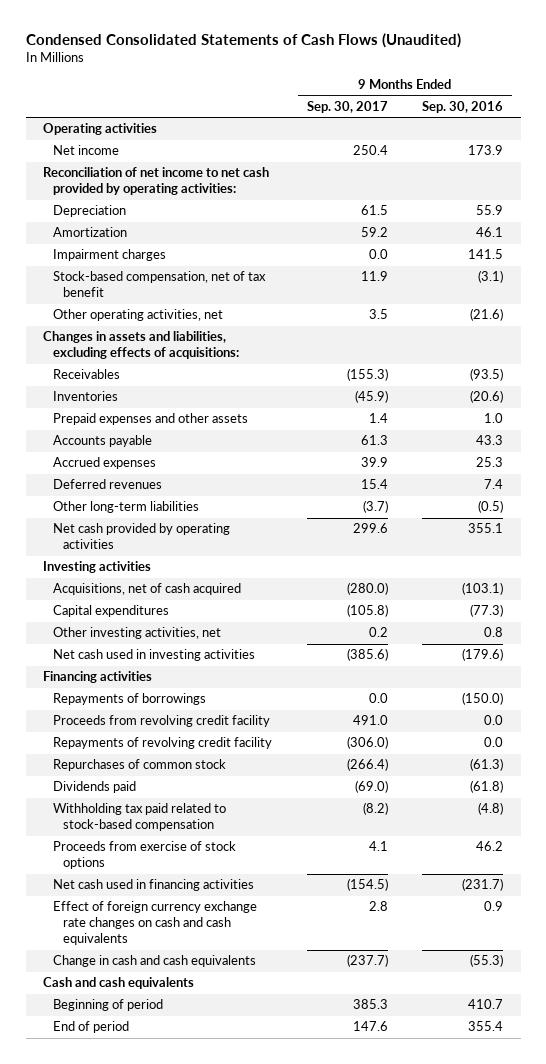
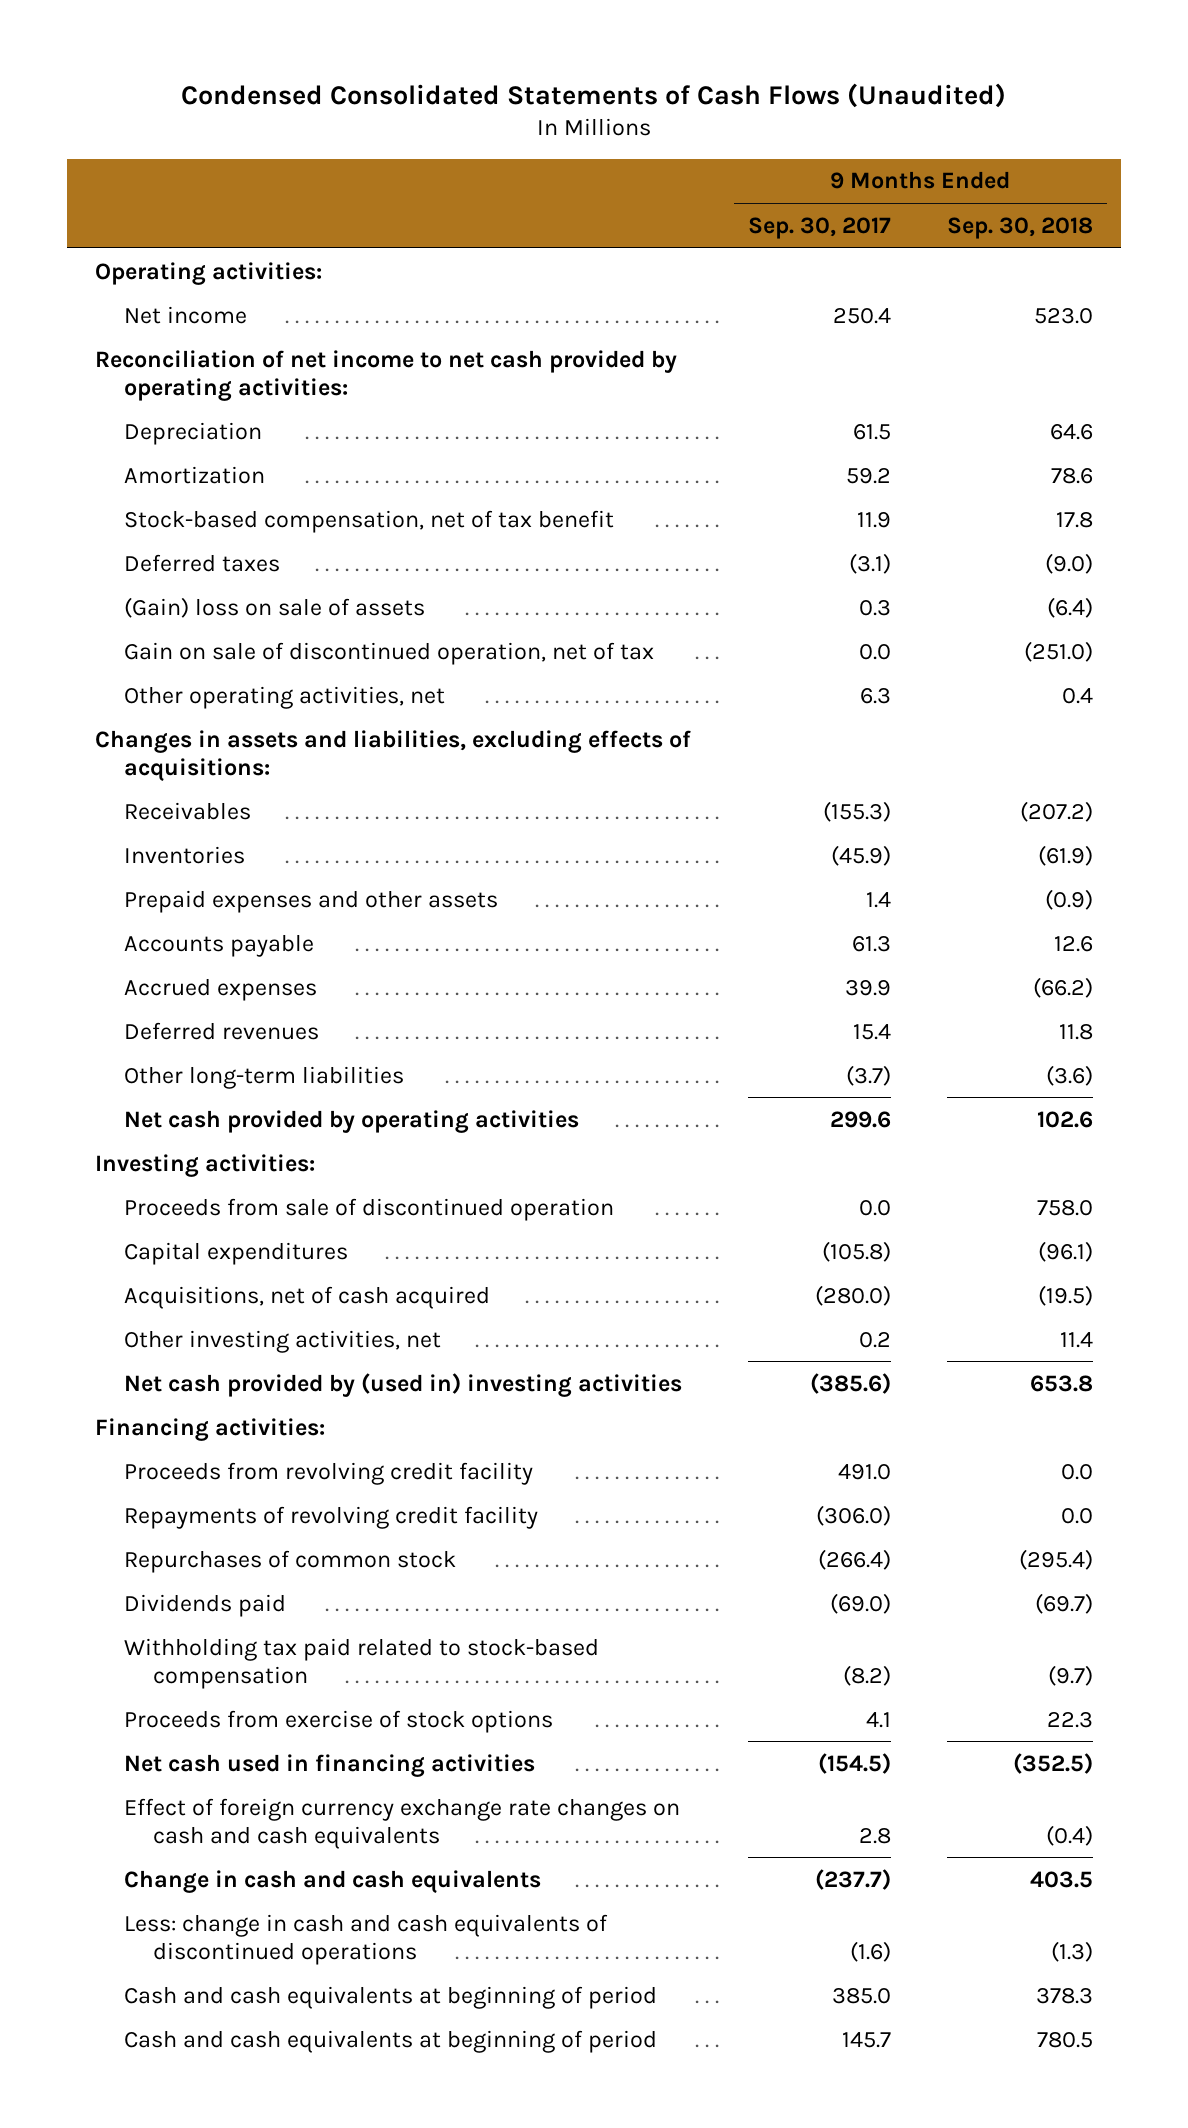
[422,100,504,113] Sep. 30, 2016 -> none
none -> [947,216,1094,239] Sep. 30, 2018
[42,123,157,136] Operating activities -> [95,261,323,285] Operating activities:
[52,249,166,262] Impairment charges -> none
none -> [124,553,281,572] Deferred taxes
none -> [124,596,426,618] (Gain) loss on sale of assets
none -> [124,641,655,665] Gain on sale of discontinued operation, net of tax
[368,309,388,320] 3.5 -> [859,687,891,704] 6.3
[42,561,151,574] Investing activities -> [95,1153,316,1177] Investing activities:
none -> [124,1197,615,1221] Proceeds from sale of discontinued operation
[52,583,241,596] Acquisitions, net of cash acquired -> [124,1285,491,1309] Acquisitions, net of cash acquired
[52,693,206,706] Repayments of borrowings -> none
[52,649,255,662] Net cash used in investing activities -> [124,1372,683,1397] Net cash provided by (used in) investing activities
[42,671,152,684] Financing activities -> [95,1417,326,1441] Financing activities:
[42,977,194,990] Cash and cash equivalents -> none
[52,999,163,1012] Beginning of period -> none
[52,1021,129,1034] End of period -> none
none -> [124,1913,609,1965] Less: change in cash and cash equivalents of discontinued operations
none -> [124,1985,658,2009] Cash and cash equivalents at beginning of period
none -> [124,2029,658,2053] Cash and cash equivalents at beginning of period

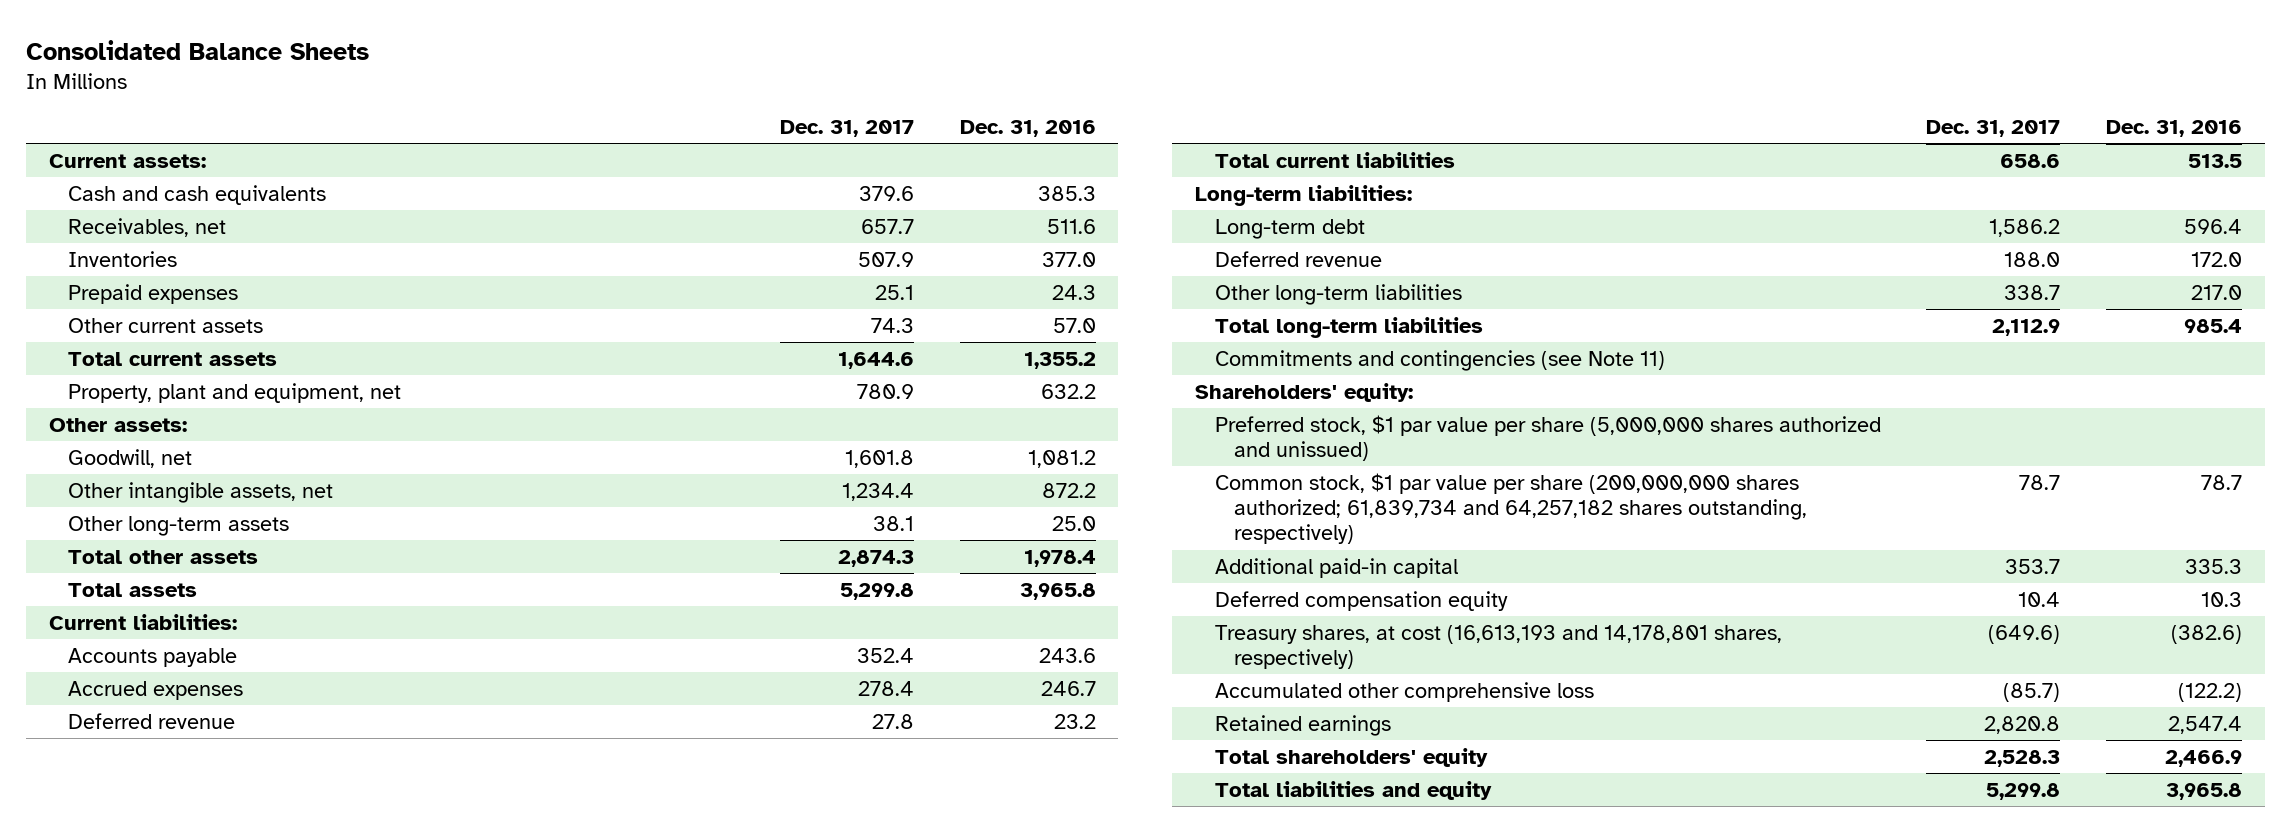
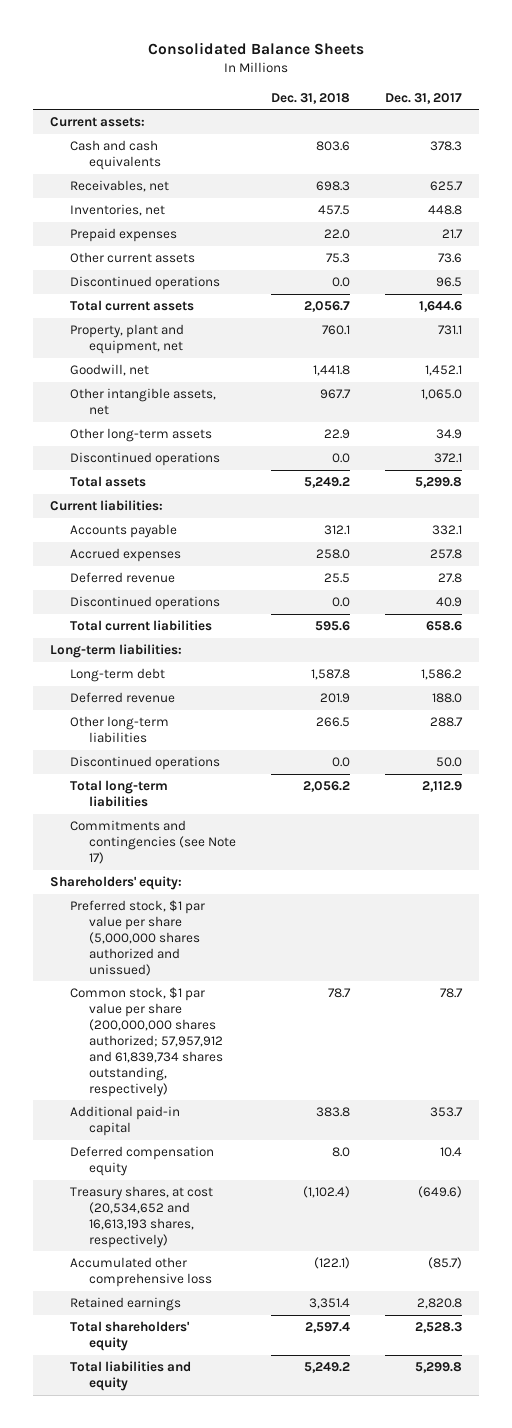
[959,120,1096,138] Dec. 31, 2016 -> none
none -> [270,92,350,104] Dec. 31, 2018
[858,185,914,201] 379.6 -> [429,141,462,152] 378.3
[860,218,914,234] 657.7 -> [429,181,463,192] 625.7
[68,250,178,267] Inventories -> [69,204,165,217] Inventories, net
[857,251,914,267] 507.9 -> [427,205,462,216] 448.8
[874,284,914,300] 25.1 -> [441,229,463,240] 21.7
[870,317,914,333] 74.3 -> [437,253,462,264] 73.6
none -> [69,276,220,291] Discontinued operations
[48,417,187,432] Other assets: -> none
[68,549,259,564] Total other assets -> none
[856,383,914,399] 780.9 -> [437,325,462,336] 731.1
[844,449,914,468] 1,601.8 -> [424,365,462,377] 1,452.1
[841,482,914,501] 1,234.4 -> [420,389,462,401] 1,065.0
[872,515,914,531] 38.1 -> [435,429,462,440] 34.9
none -> [69,452,220,467] Discontinued operations
[856,647,914,663] 352.4 -> [431,525,462,536] 332.1
[857,680,914,696] 278.4 -> [429,549,462,560] 257.8
none -> [69,596,220,611] Discontinued operations
[2004,284,2061,300] 338.7 -> [429,717,463,728] 288.7
none -> [69,756,220,771] Discontinued operations
[1214,349,1665,371] Commitments and contingencies (see Note 11) -> [69,820,236,864] Commitments and contingencies (see Note 17)
[1214,472,1808,545] Common stock, $1 par value per share (200,000,000 shares authorized; 61,839,734 and 64,257,182 shares outstanding, respectively) -> [69,987,223,1097] Common stock, $1 par value per share (200,000,000 shares authorized; 57,957,912 and 61,839,734 shares outstanding, respectively)
[1214,624,1782,670] Treasury shares, at cost (16,613,193 and 14,178,801 shares, respectively) -> [69,1186,213,1248] Treasury shares, at cost (20,534,652 and 16,613,193 shares, respectively)

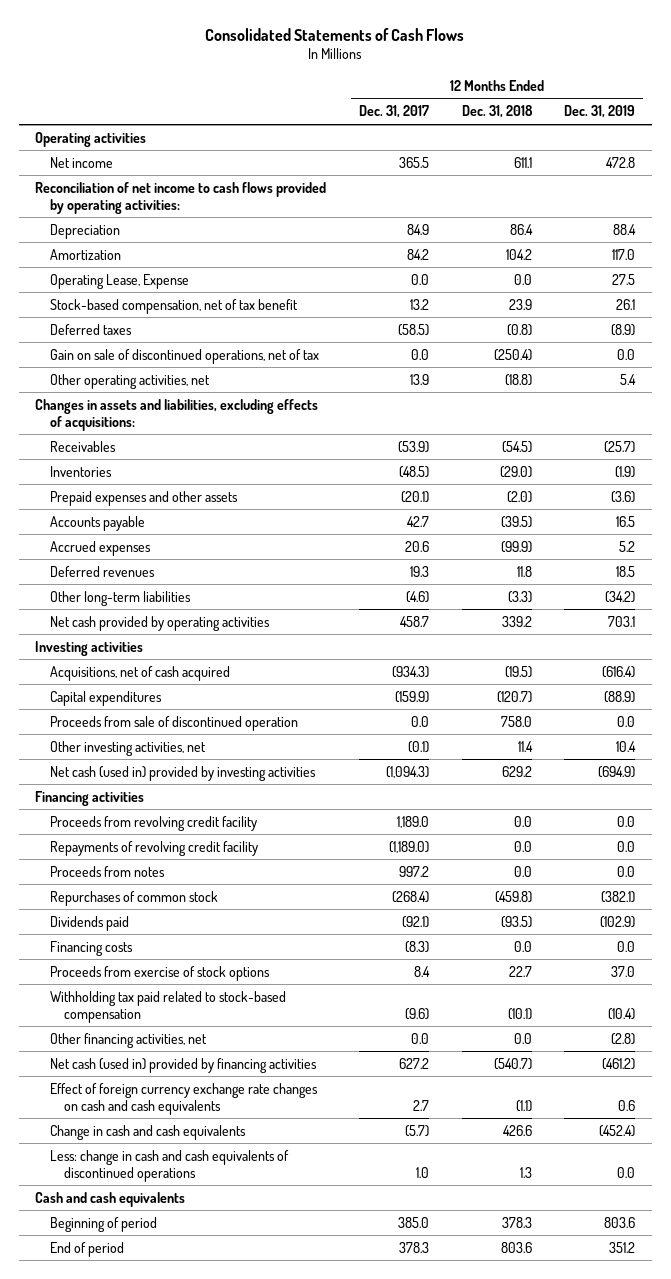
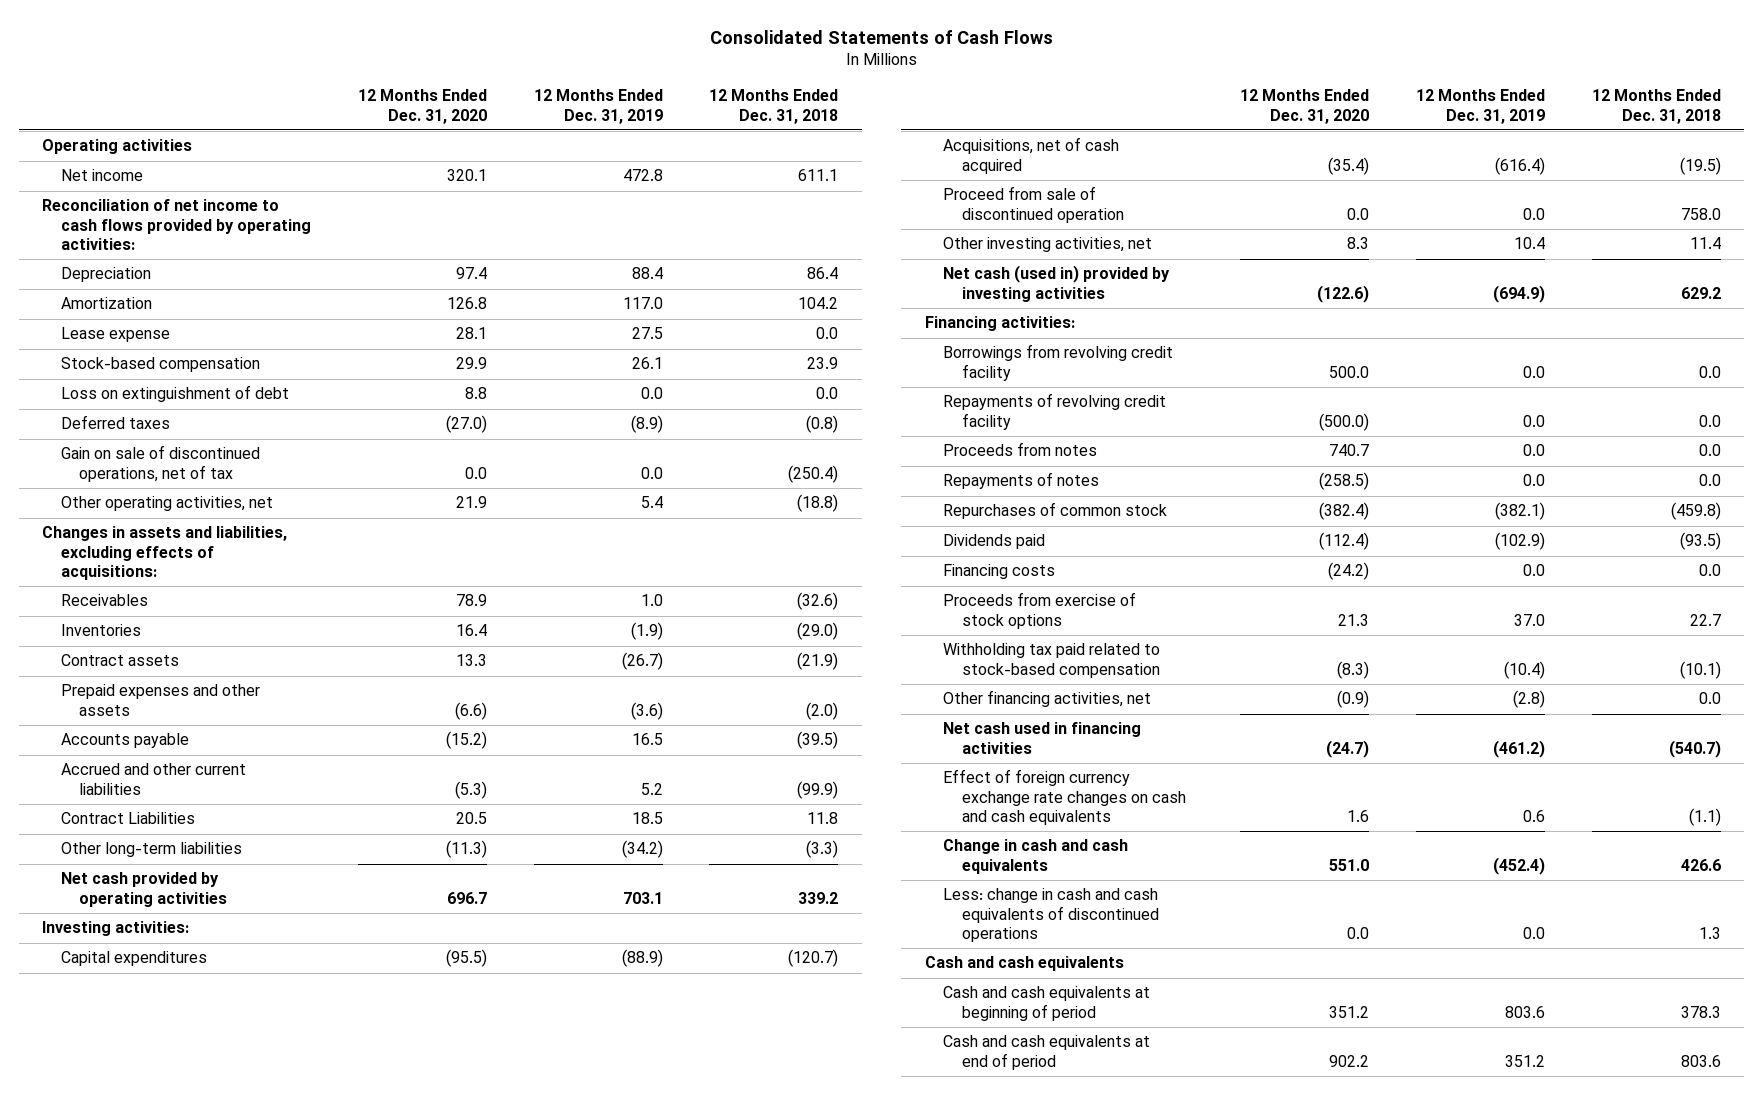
[359,105,430,119] Dec. 31, 2017 -> none
none -> [357,89,487,124] 12 Months Ended Dec. 31, 2020
[49,273,189,289] Operating Lease, Expense -> [60,327,170,343] Lease expense
[49,298,298,314] Stock-based compensation, net of tax benefit -> [60,357,260,373] Stock-based compensation
none -> [60,385,289,403] Loss on extinguishment of debt
[501,440,532,453] (54.5) -> [797,592,839,611] (32.6)
[604,440,636,453] (25.7) -> [640,594,663,607] 1.0
none -> [60,654,179,667] Contract assets
[49,540,151,556] Accrued expenses -> [60,763,246,795] Accrued and other current liabilities
[49,565,155,577] Deferred revenues -> [60,812,195,825] Contract Liabilities
[35,640,144,656] Investing activities -> [42,921,190,937] Investing activities:
[49,665,230,681] Acquisitions, net of cash acquired -> [943,137,1120,174] Acquisitions, net of cash acquired
[49,715,298,731] Proceeds from sale of discontinued operation -> [943,186,1124,223] Proceed from sale of discontinued operation
[35,790,145,806] Financing activities -> [924,316,1075,332] Financing activities:
[49,815,257,831] Proceeds from revolving credit facility -> [943,344,1174,381] Borrowings from revolving credit facility
none -> [943,472,1100,490] Repayments of notes
[49,1057,317,1073] Net cash (used in) provided by financing activities -> [943,722,1142,754] Net cash used in financing activities
[49,1216,157,1232] Beginning of period -> [943,986,1151,1021] Cash and cash equivalents at beginning of period
[49,1241,124,1257] End of period -> [943,1035,1151,1070] Cash and cash equivalents at end of period

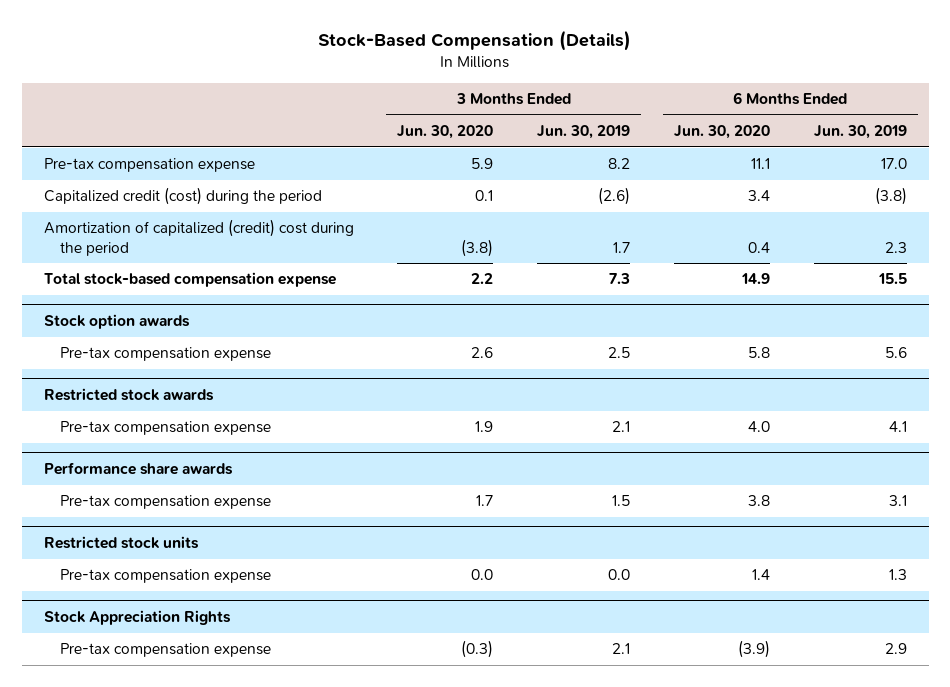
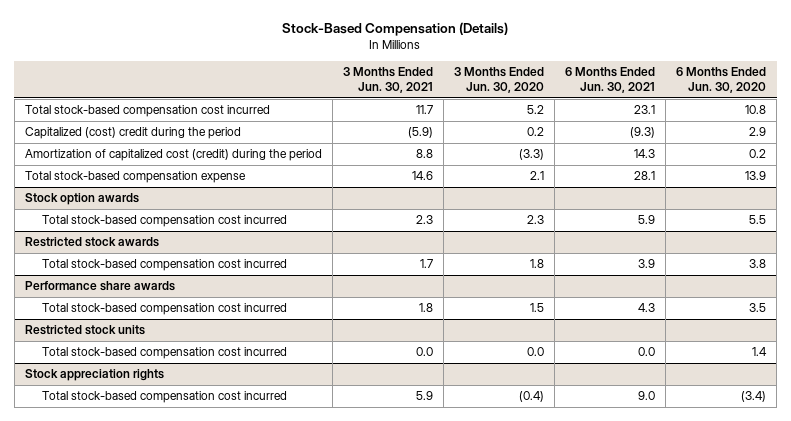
[537,124,631,139] Jun. 30, 2019 -> none
[813,124,907,139] Jun. 30, 2019 -> none
none -> [342,66,433,94] 3 Months Ended Jun. 30, 2021
none -> [565,66,656,94] 6 Months Ended Jun. 30, 2021
[43,158,255,173] Pre-tax compensation expense -> none
none -> [24,105,270,118] Total stock-based compensation cost incurred
[43,187,322,206] Capitalized credit (cost) during the period -> [24,127,241,140] Capitalized (cost) credit during the period
[475,190,494,202] 0.1 -> [526,127,544,137] 0.2
[747,190,770,202] 3.4 -> [749,127,767,137] 2.9
[43,219,354,256] Amortization of capitalized (credit) cost during the period -> [24,149,322,162] Amortization of capitalized cost (credit) during the period
[461,238,494,257] (3.8) -> [518,149,544,161] (3.3)
[747,241,770,253] 0.4 -> [749,149,767,159] 0.2
[471,273,494,285] 2.2 -> [529,171,544,181] 2.1
[740,273,770,285] 14.9 -> [745,171,767,181] 13.9
[59,347,271,362] Pre-tax compensation expense -> none
none -> [42,215,288,228] Total stock-based compensation cost incurred
[59,421,271,436] Pre-tax compensation expense -> none
none -> [42,259,288,272] Total stock-based compensation cost incurred
[59,495,271,510] Pre-tax compensation expense -> none
none -> [42,303,288,316] Total stock-based compensation cost incurred
[59,643,271,658] Pre-tax compensation expense -> none
[59,569,271,584] Pre-tax compensation expense -> [42,347,288,360] Total stock-based compensation cost incurred
[43,610,231,626] Stock Appreciation Rights -> [24,369,164,382] Stock appreciation rights
none -> [42,391,288,404] Total stock-based compensation cost incurred

